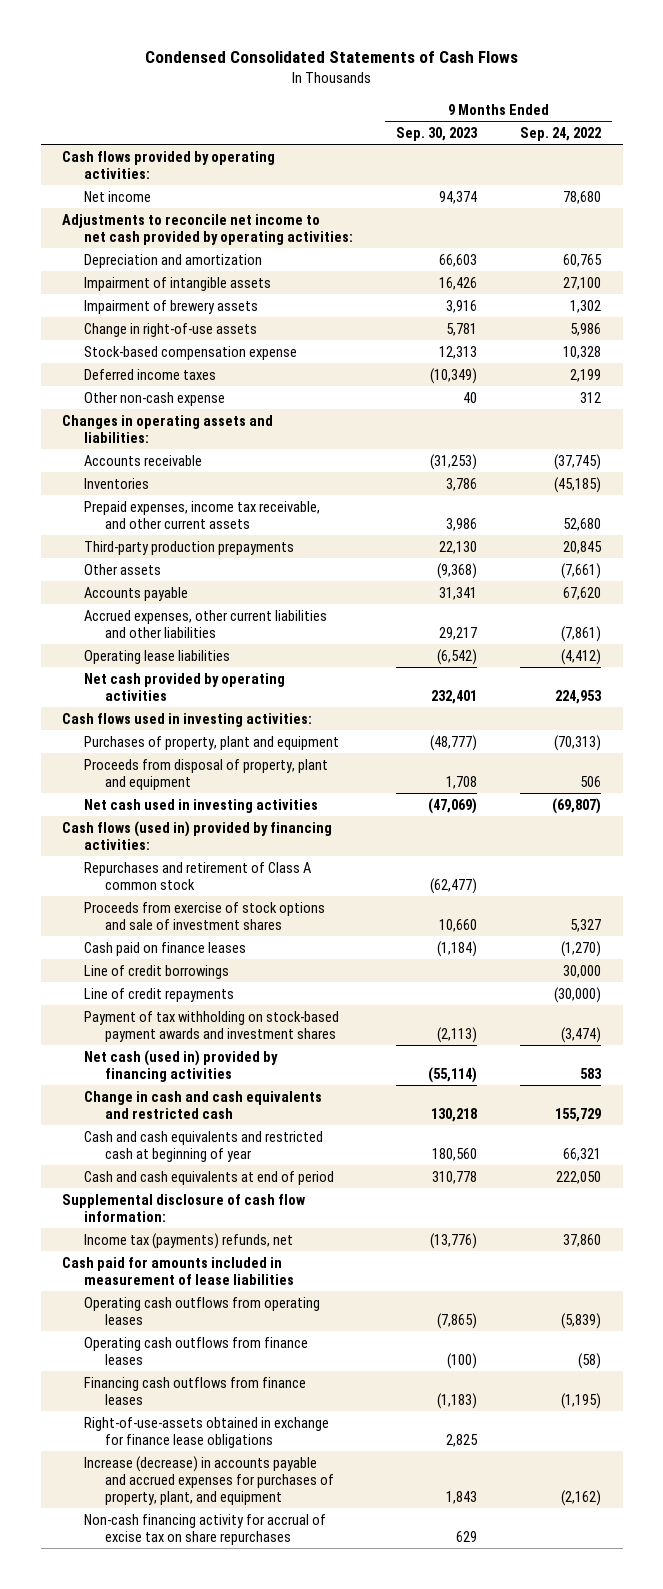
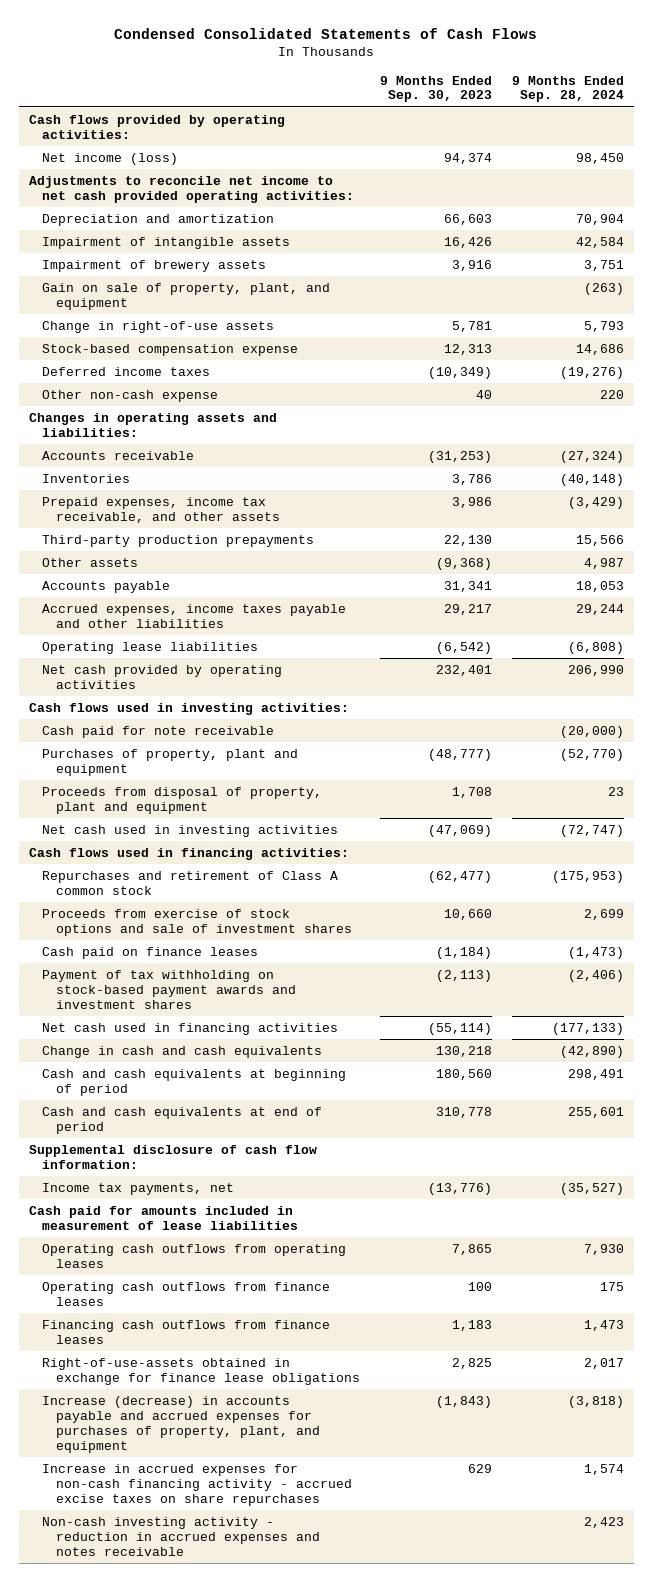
[520,126,602,141] Sep. 24, 2022 -> none
none -> [511,75,624,103] 9 Months Ended Sep. 28, 2024
[83,190,151,202] Net income -> [42,152,179,165] Net income (loss)
[62,213,353,245] Adjustments to reconcile net income to net cash provided by operating activities: -> [28,175,355,203] Adjustments to reconcile net income to net cash provided operating activities:
none -> [42,282,331,310] Gain on sale of property, plant, and equipment
[83,500,320,529] Prepaid expenses, income tax receivable, and other current assets -> [42,496,281,523] Prepaid expenses, income tax receivable, and other assets
[83,609,327,638] Accrued expenses, other current liabilities and other liabilities -> [42,603,347,628] Accrued expenses, income taxes payable and other liabilities
none -> [42,725,275,738] Cash paid for note receivable
[62,820,333,850] Cash flows (used in) provided by financing activities: -> [28,847,349,860] Cash flows used in financing activities:
[83,964,229,979] Line of credit borrowings -> none
[83,987,234,1002] Line of credit repayments -> none
[83,1049,278,1082] Net cash (used in) provided by financing activities -> [42,1022,339,1035] Net cash used in financing activities
[83,1090,322,1119] Change in cash and cash equivalents and restricted cash -> [42,1045,323,1058] Change in cash and cash equivalents
[83,1130,323,1162] Cash and cash equivalents and restricted cash at beginning of year -> [42,1068,347,1096] Cash and cash equivalents at beginning of period
[83,1232,293,1249] Income tax (payments) refunds, net -> [42,1182,235,1195] Income tax payments, net
[436,1312,477,1329] (7,865) -> [451,1243,492,1255] 7,865
[446,1352,477,1369] (100) -> [467,1281,492,1291] 100
[436,1392,477,1409] (1,183) -> [451,1319,492,1331] 1,183
[445,1490,477,1504] 1,843 -> [435,1395,492,1408] (1,843)
[83,1513,326,1545] Non-cash financing activity for accrual of excise tax on share repurchases -> [42,1463,353,1506] Increase in accrued expenses for non-cash financing activity - accrued excise taxes on share repurchases
none -> [42,1516,321,1556] Non-cash investing activity - reduction in accrued expenses and notes receivable

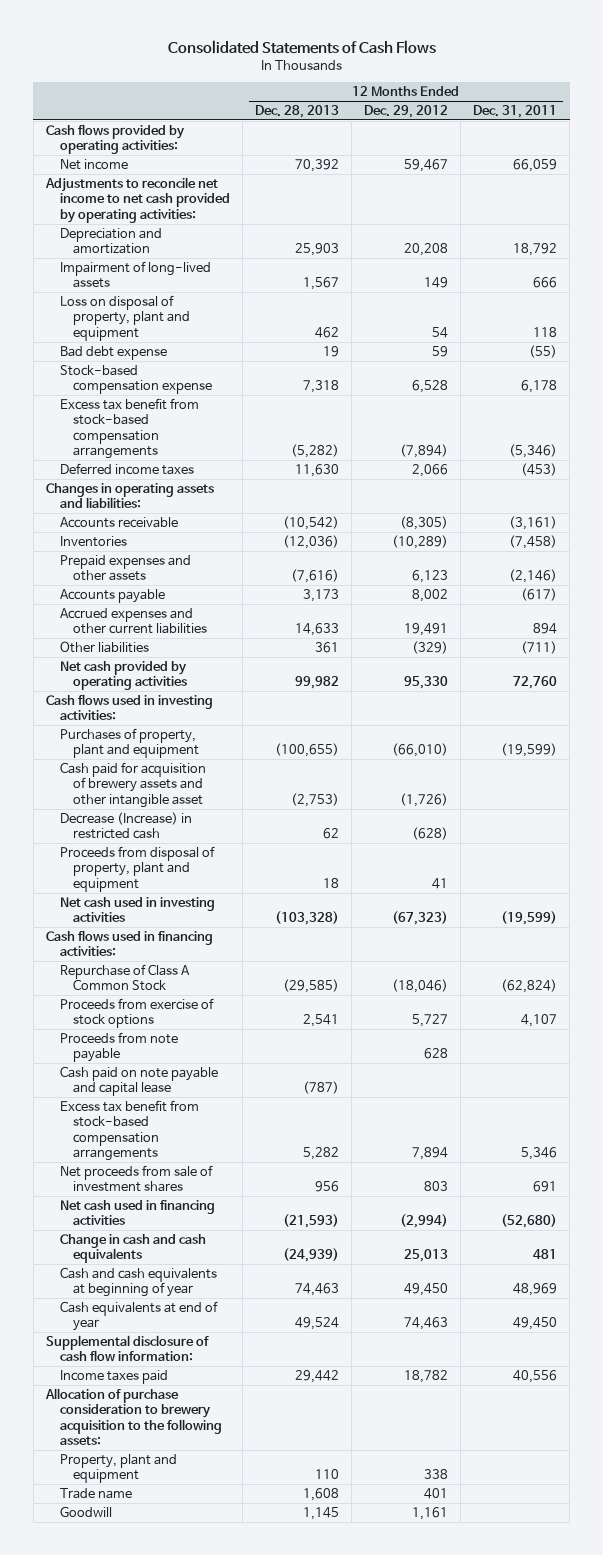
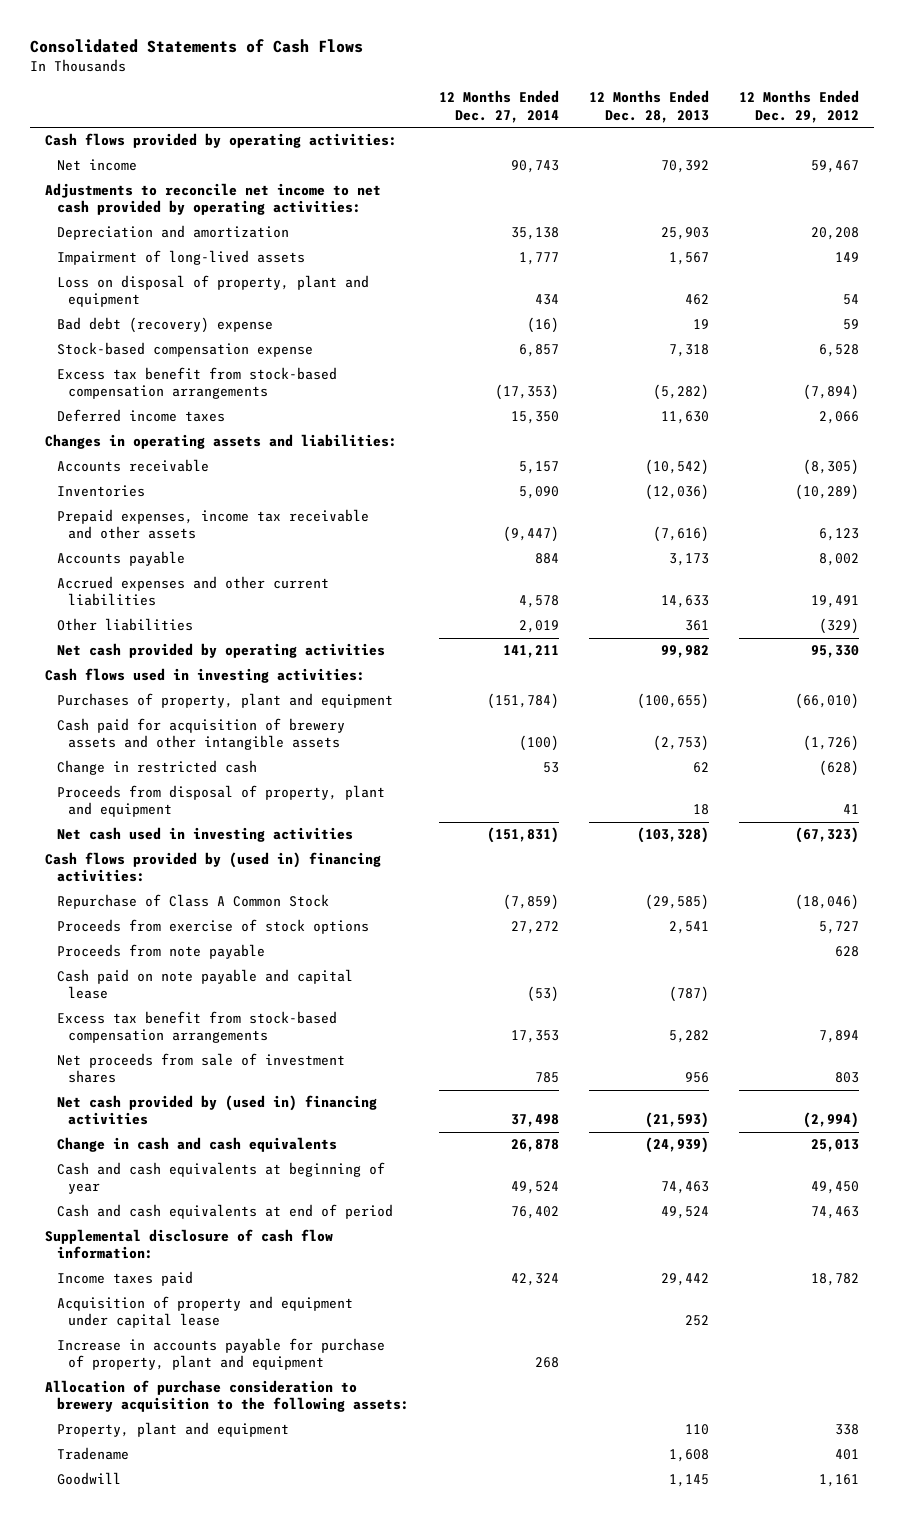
[473,105,558,119] Dec. 31, 2011 -> none
none -> [438,90,559,123] 12 Months Ended Dec. 27, 2014
[59,345,167,360] Bad debt expense -> [56,317,273,334] Bad debt (recovery) expense
[59,554,191,582] Prepaid expenses and other assets -> [56,509,369,540] Prepaid expenses, income tax receivable and other assets
[59,761,206,808] Cash paid for acquisition of brewery assets and other intangible asset -> [56,718,345,751] Cash paid for acquisition of brewery assets and other intangible assets
[59,811,192,840] Decrease (Increase) in restricted cash -> [56,760,257,776] Change in restricted cash
[46,929,214,957] Cash flows used in financing activities: -> [45,852,382,883] Cash flows provided by (used in) financing activities:
[59,1199,215,1226] Net cash used in financing activities -> [56,1095,377,1126] Net cash provided by (used in) financing activities
[59,1300,218,1332] Cash equivalents at end of year -> [56,1204,393,1220] Cash and cash equivalents at end of period
none -> [56,1296,353,1329] Acquisition of property and equipment under capital lease
none -> [56,1338,385,1371] Increase in accounts payable for purchase of property, plant and equipment
[59,1487,132,1499] Trade name -> [56,1447,129,1461] Tradename

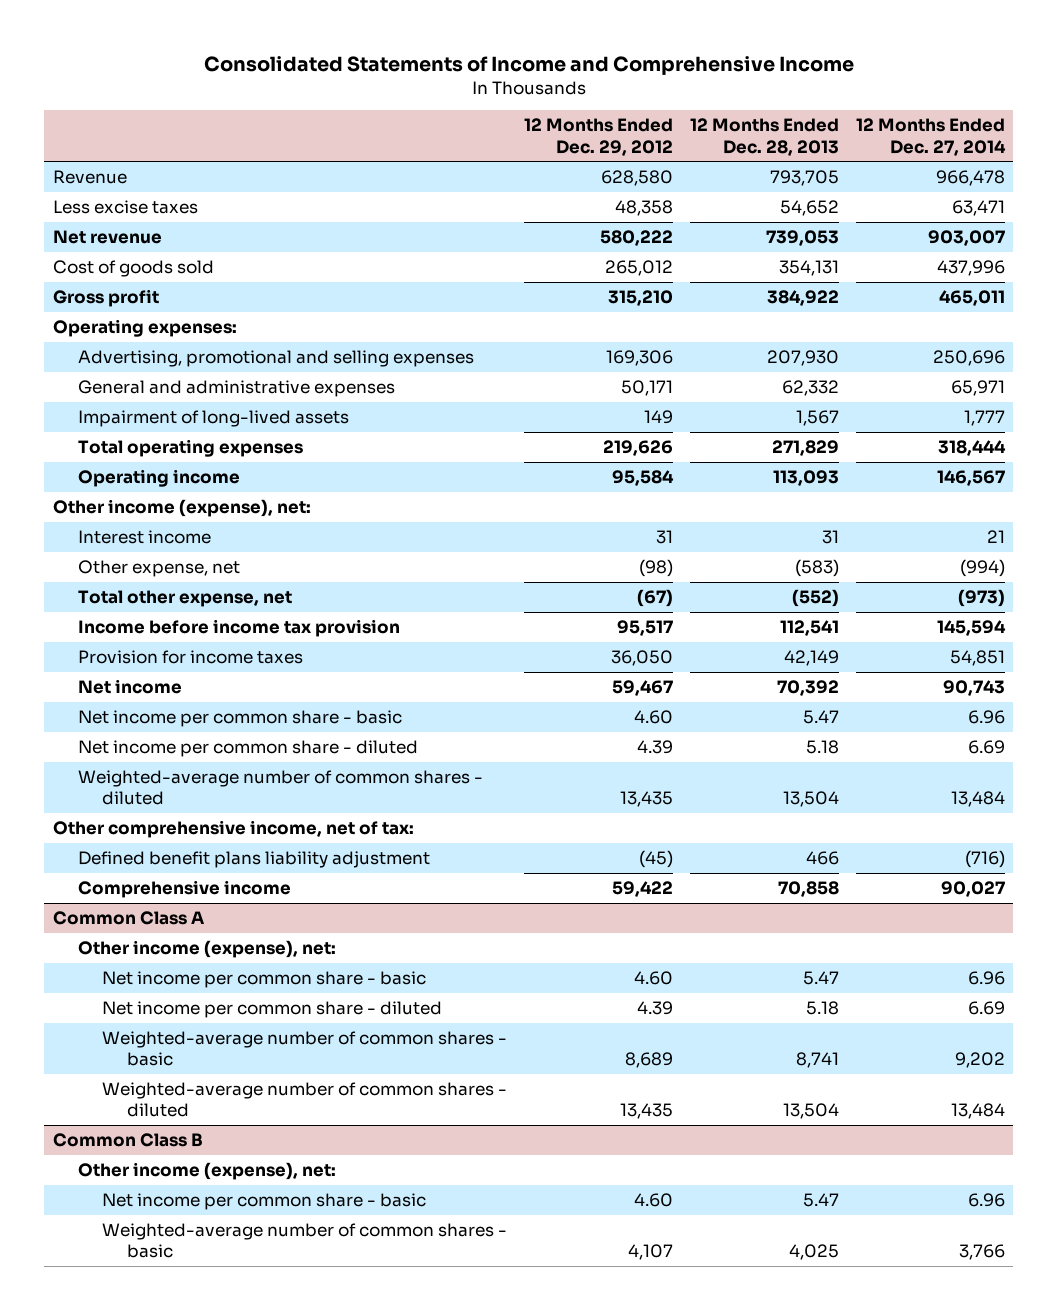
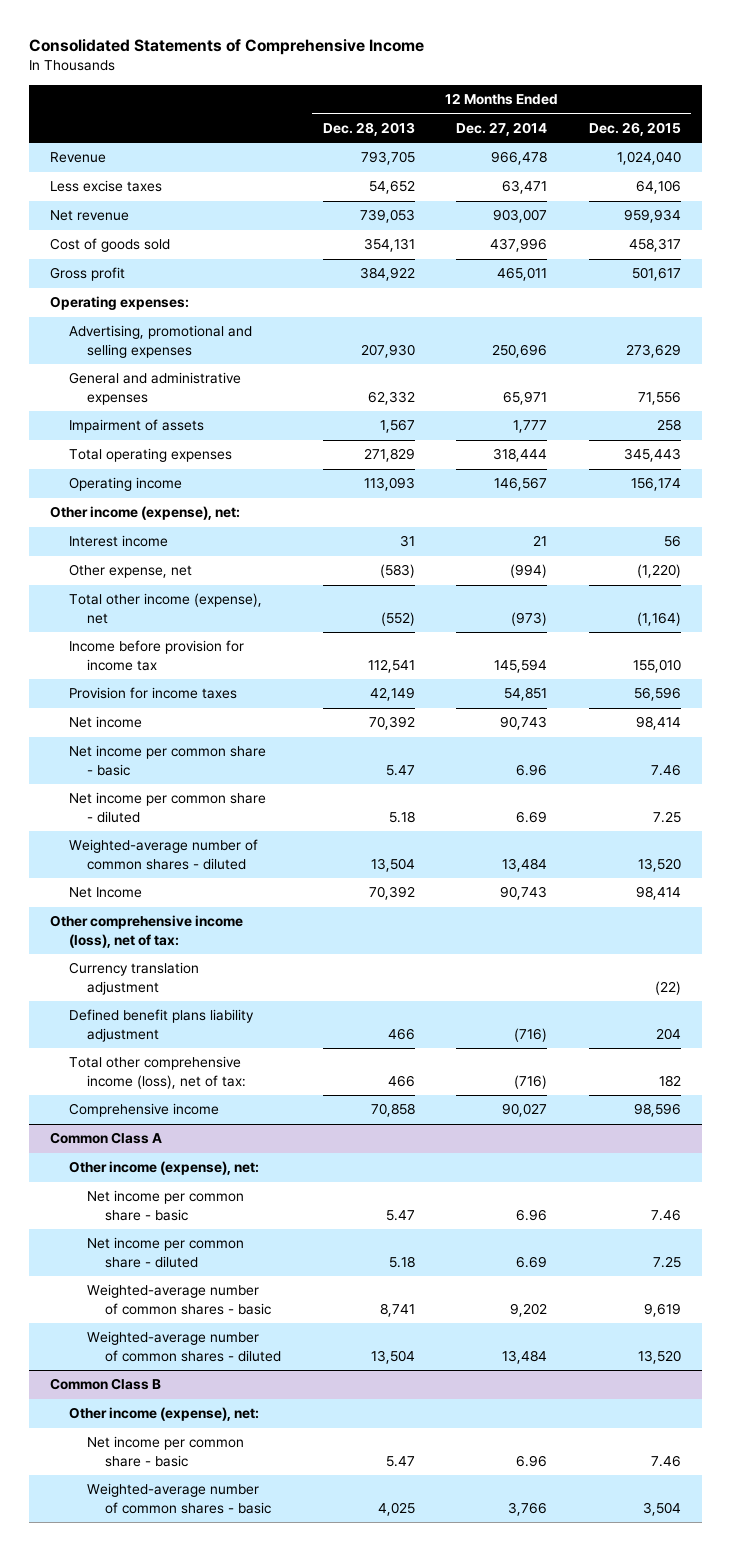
[203,55,854,75] Consolidated Statements of Income and Comprehensive Income -> [29,39,425,56] Consolidated Statements of Comprehensive Income
[524,118,674,156] 12 Months Ended Dec. 29, 2012 -> none
none -> [588,121,681,136] Dec. 26, 2015
[77,410,349,428] Impairment of long-lived assets -> [68,419,204,434] Impairment of assets
[77,590,292,608] Total other expense, net -> [68,593,262,624] Total other income (expense), net
[77,619,400,638] Income before income tax provision -> [68,640,244,671] Income before provision for income tax
none -> [68,887,142,899] Net Income
[52,820,414,839] Other comprehensive income, net of tax: -> [50,915,244,948] Other comprehensive income (loss), net of tax:
none -> [68,962,199,995] Currency translation adjustment
none -> [68,1056,246,1089] Total other comprehensive income (loss), net of tax:

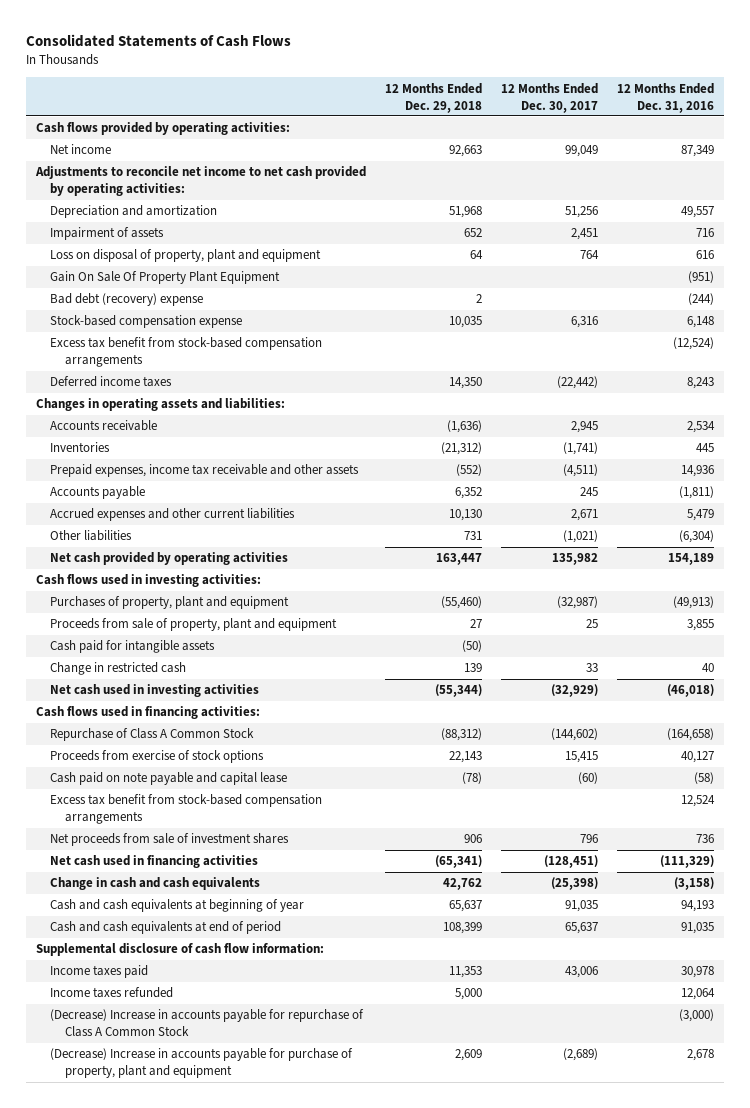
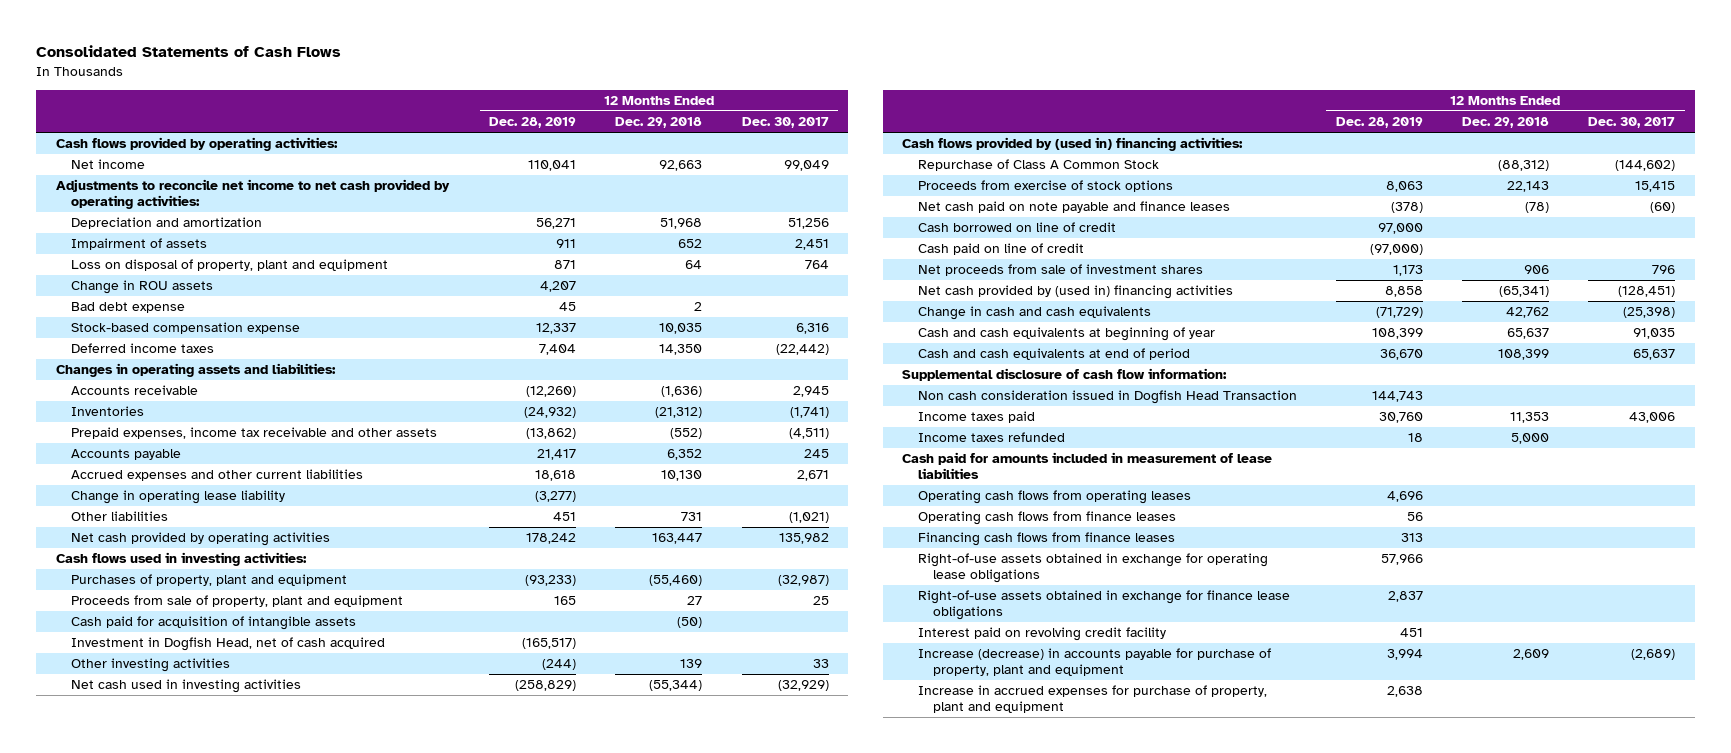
[617,82,715,113] 12 Months Ended Dec. 31, 2016 -> none
none -> [489,117,577,129] Dec. 28, 2019
[50,271,281,285] Gain On Sale Of Property Plant Equipment -> none
none -> [71,280,214,295] Change in ROU assets
[50,293,204,307] Bad debt (recovery) expense -> [71,302,186,314] Bad debt expense
[50,337,323,368] Excess tax benefit from stock-based compensation arrangements -> none
none -> [71,490,286,505] Change in operating lease liability
[50,640,216,654] Cash paid for intangible assets -> [71,616,357,631] Cash paid for acquisition of intangible assets
none -> [71,637,386,652] Investment in Dogfish Head, net of cash acquired
[50,662,187,676] Change in restricted cash -> [71,658,231,673] Other investing activities
[35,706,260,720] Cash flows used in financing activities: -> [902,137,1244,152] Cash flows provided by (used in) financing activities:
[50,794,323,825] Excess tax benefit from stock-based compensation arrangements -> none
[50,772,288,786] Cash paid on note payable and capital lease -> [917,201,1230,214] Net cash paid on note payable and finance leases
none -> [917,222,1116,233] Cash borrowed on line of credit
none -> [917,243,1084,256] Cash paid on line of credit
[50,855,259,869] Net cash used in financing activities -> [917,285,1233,300] Net cash provided by (used in) financing activities
none -> [917,390,1297,405] Non cash consideration issued in Dogfish Head Transaction
[50,1009,365,1038] (Decrease) Increase in accounts payable for repurchase of Class A Common Stock -> none
none -> [902,452,1273,480] Cash paid for amounts included in measurement of lease liabilities
none -> [917,490,1191,505] Operating cash flows from operating leases
none -> [917,511,1176,526] Operating cash flows from finance leases
none -> [917,532,1175,547] Financing cash flows from finance leases
none -> [917,553,1268,584] Right-of-use assets obtained in exchange for operating lease obligations
none -> [917,590,1290,621] Right-of-use assets obtained in exchange for finance lease obligations
none -> [917,627,1166,642] Interest paid on revolving credit facility
[50,1048,354,1079] (Decrease) Increase in accounts payable for purchase of property, plant and equipment -> [917,648,1271,677] Increase (decrease) in accounts payable for purchase of property, plant and equipment
none -> [917,685,1267,714] Increase in accrued expenses for purchase of property, plant and equipment

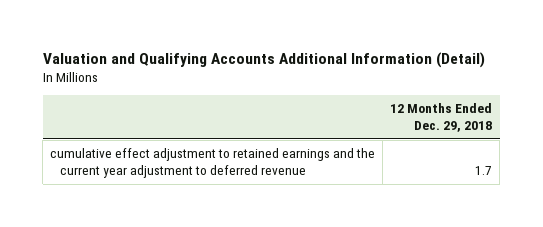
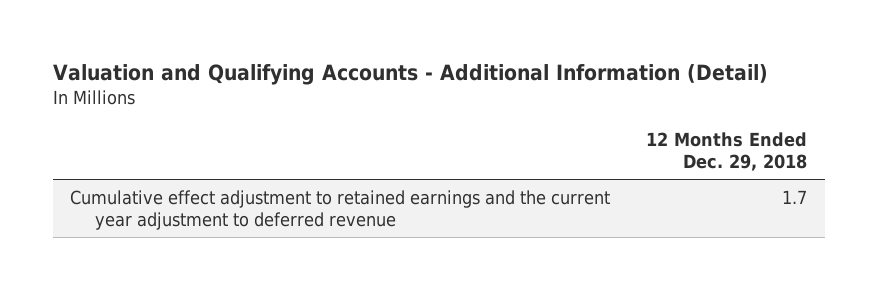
[42,51,485,68] Valuation and Qualifying Accounts Additional Information (Detail) -> [52,64,768,86] Valuation and Qualifying Accounts - Additional Information (Detail)
[50,148,376,179] cumulative effect adjustment to retained earnings and the current year adjustment to deferred revenue -> [70,189,611,231] Cumulative effect adjustment to retained earnings and the current year adjustment to deferred revenue

